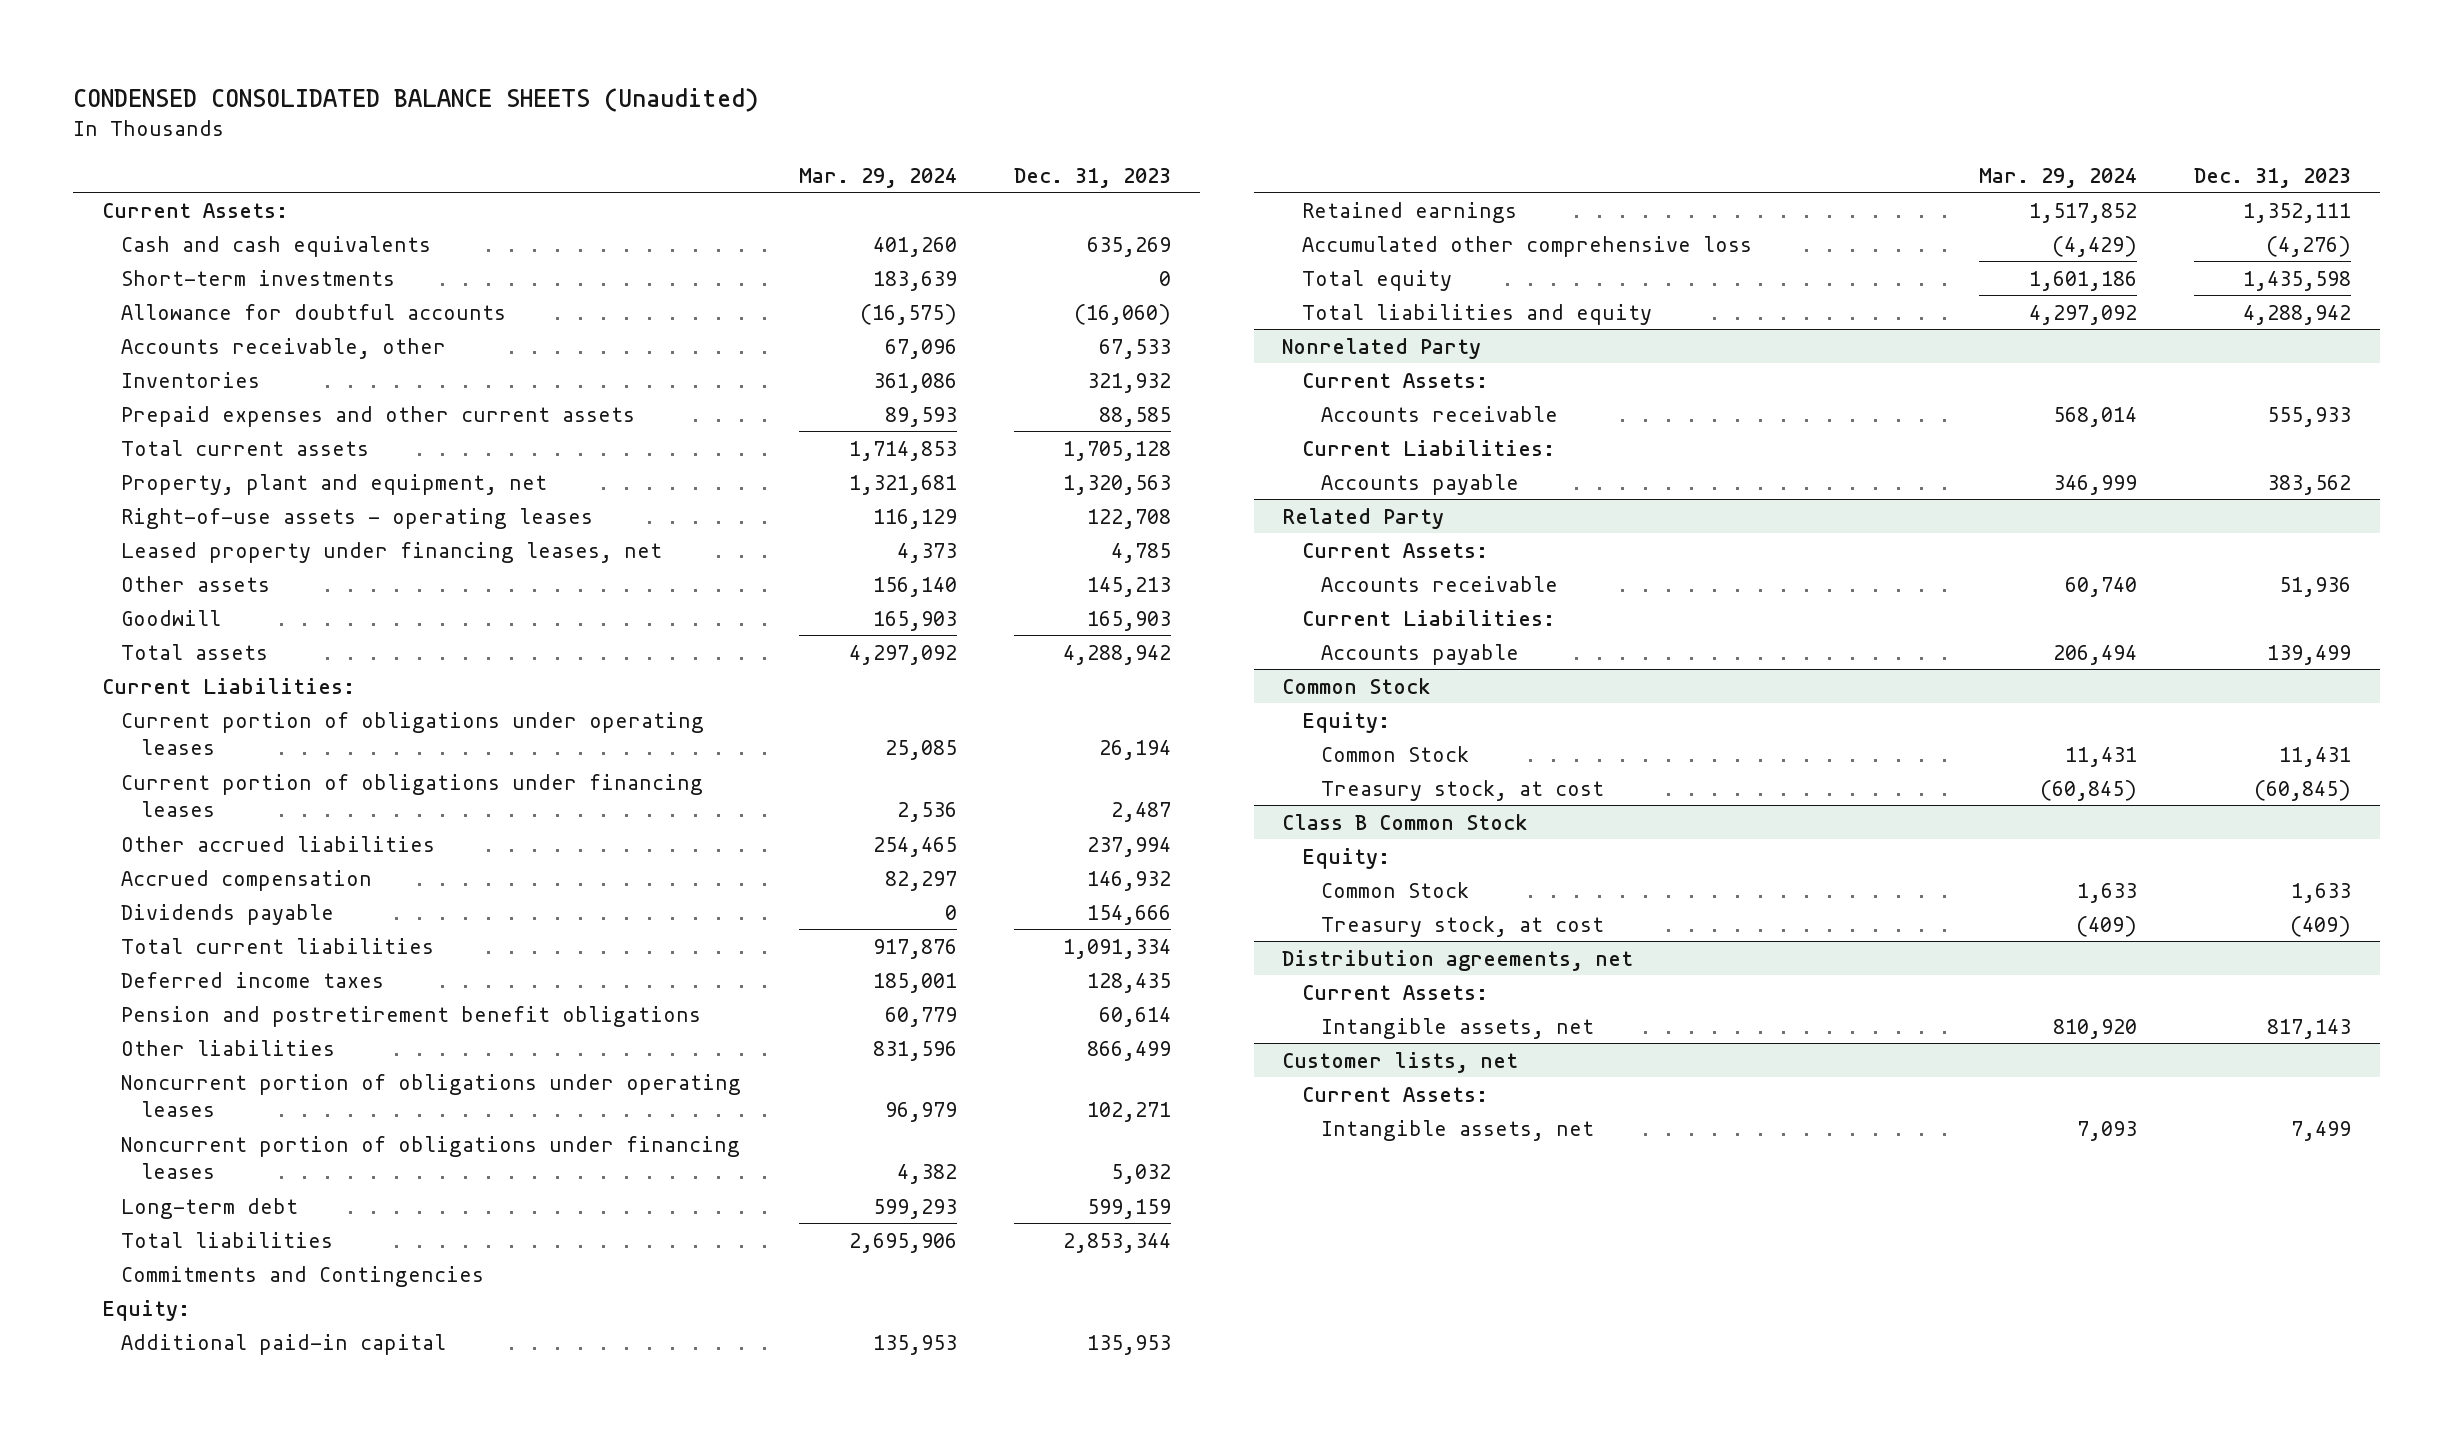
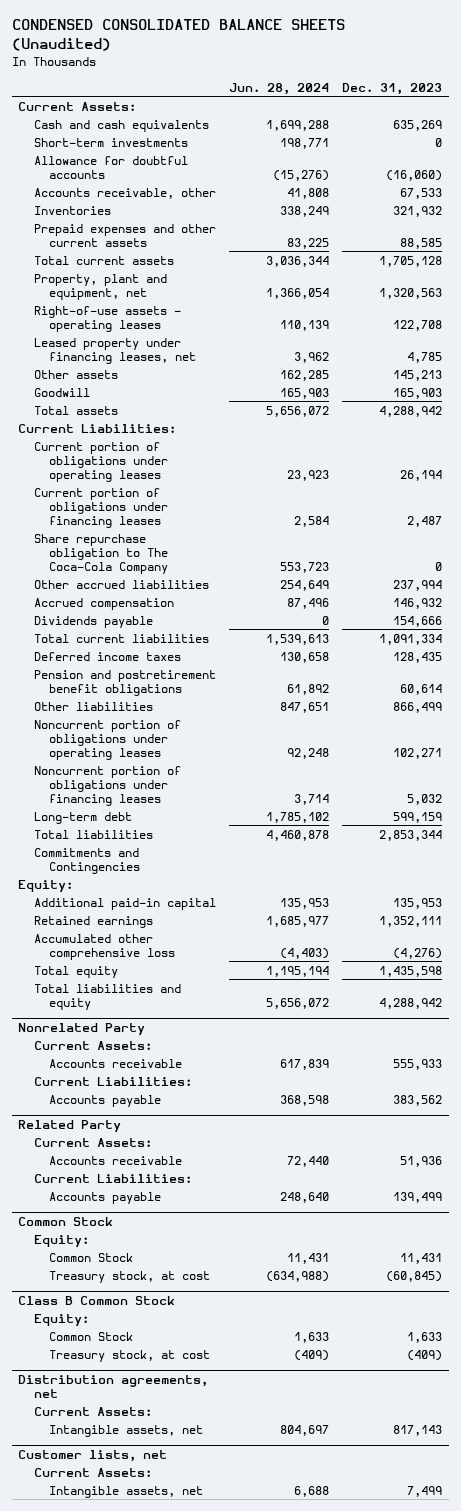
[798,167,957,188] Mar. 29, 2024 -> none
none -> [228,82,329,95] Jun. 28, 2024
none -> [33,533,169,574] Share repurchase obligation to The Coca-Cola Company

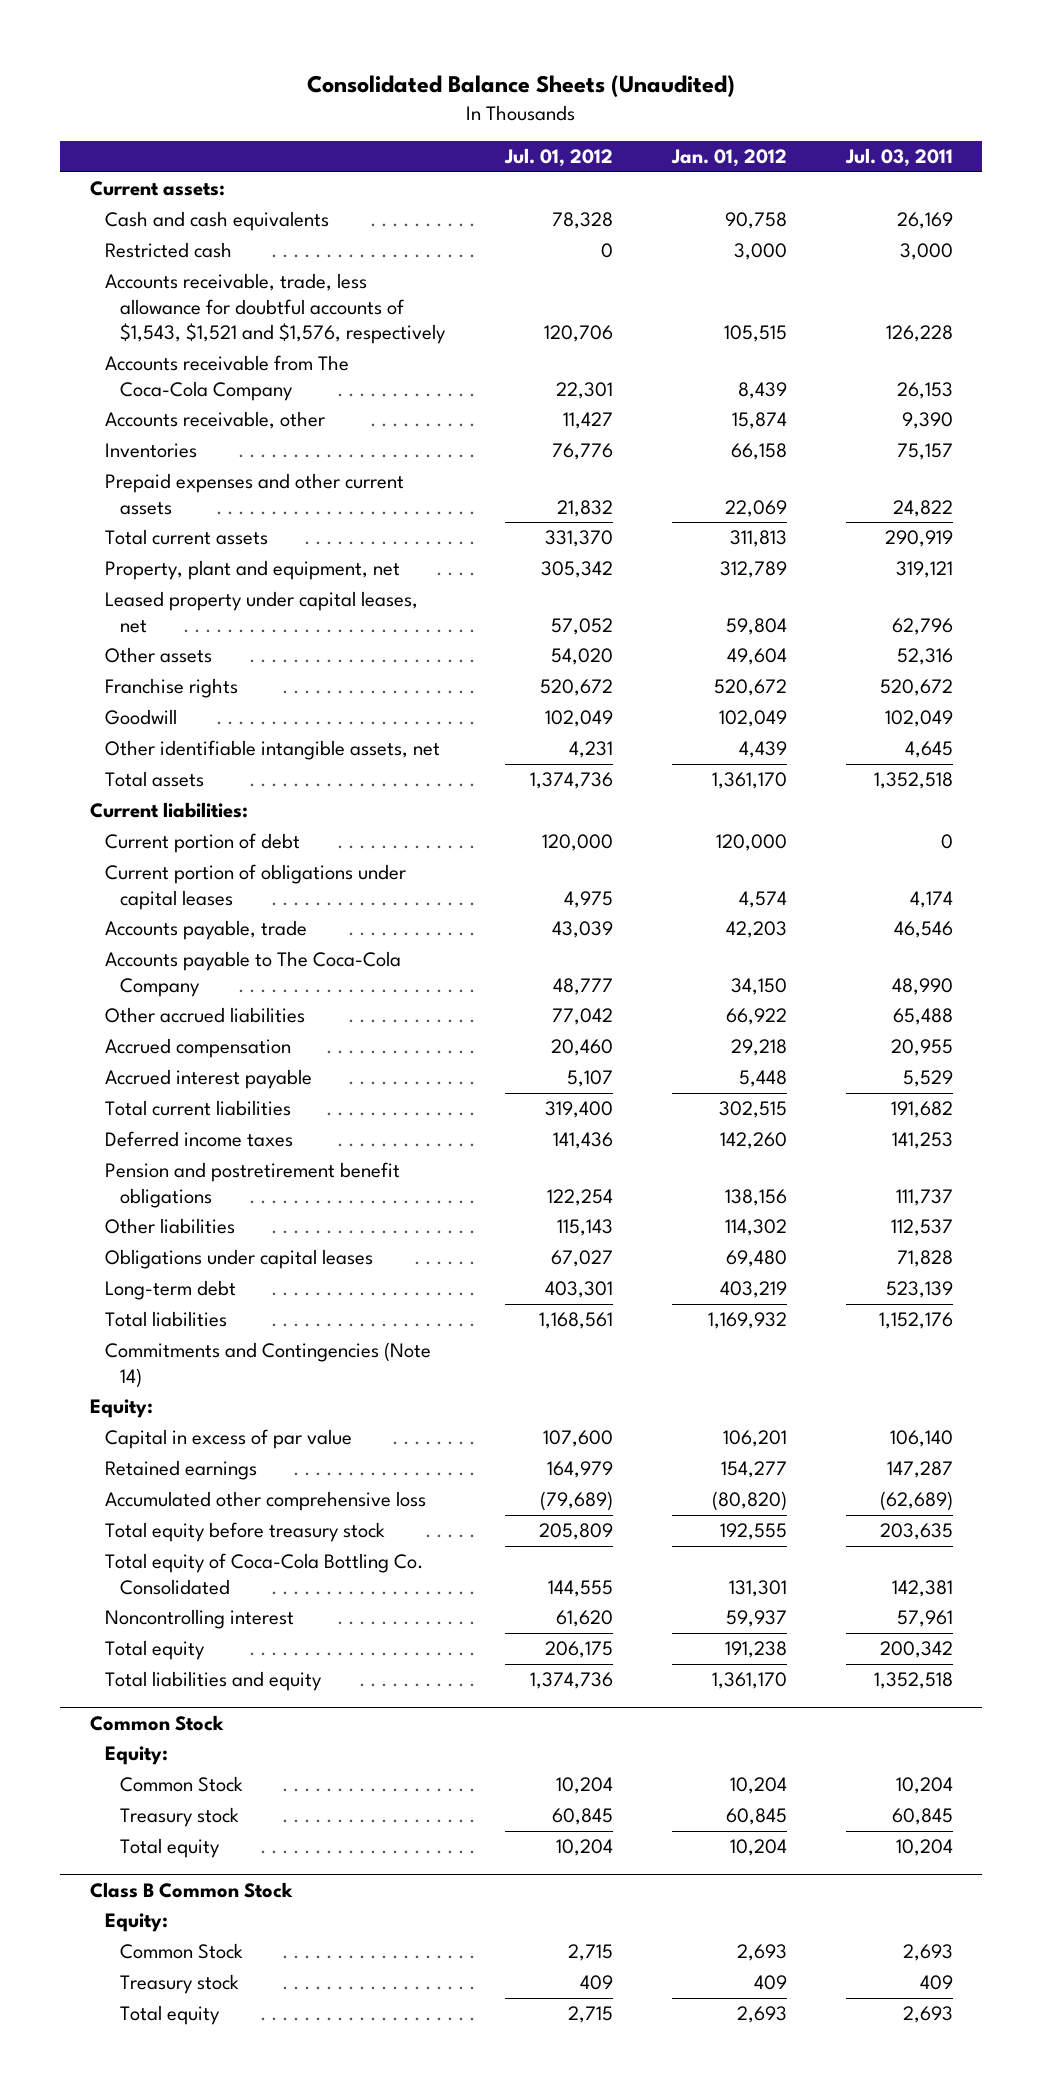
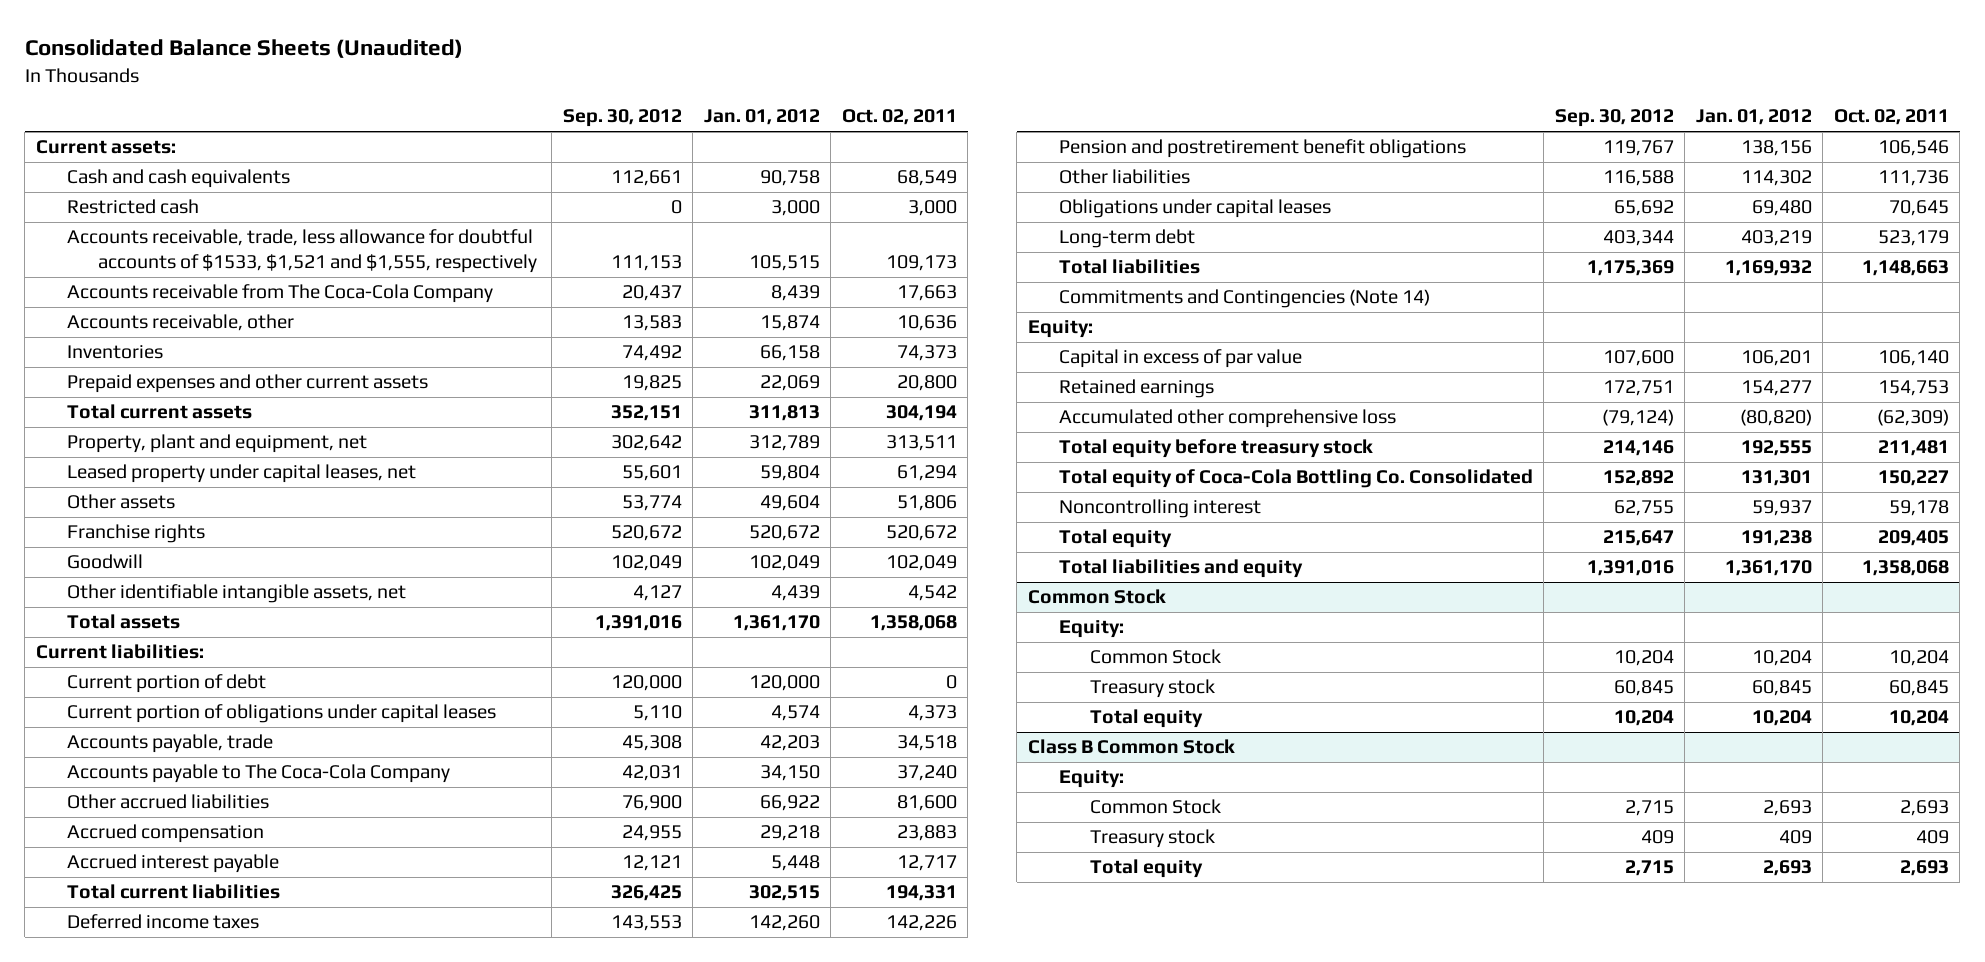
[503,148,613,168] Jul. 01, 2012 -> none
[844,148,953,168] Jul. 03, 2011 -> none
none -> [562,109,682,128] Sep. 30, 2012
none -> [841,109,957,126] Oct. 02, 2011
[105,273,447,345] Accounts receivable, trade, less allowance for doubtful accounts of $1,543, $1,521 and $1,576, respectively -> [66,229,537,274] Accounts receivable, trade, less allowance for doubtful accounts of $1533, $1,521 and $1,555, respectively

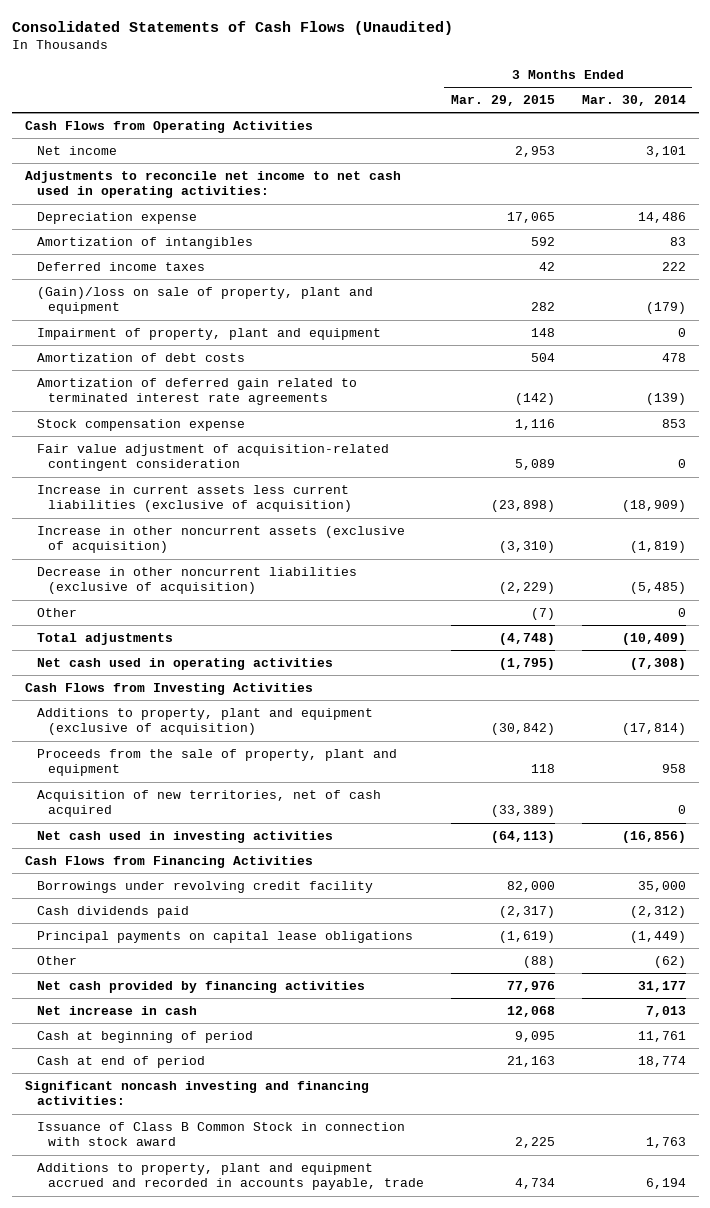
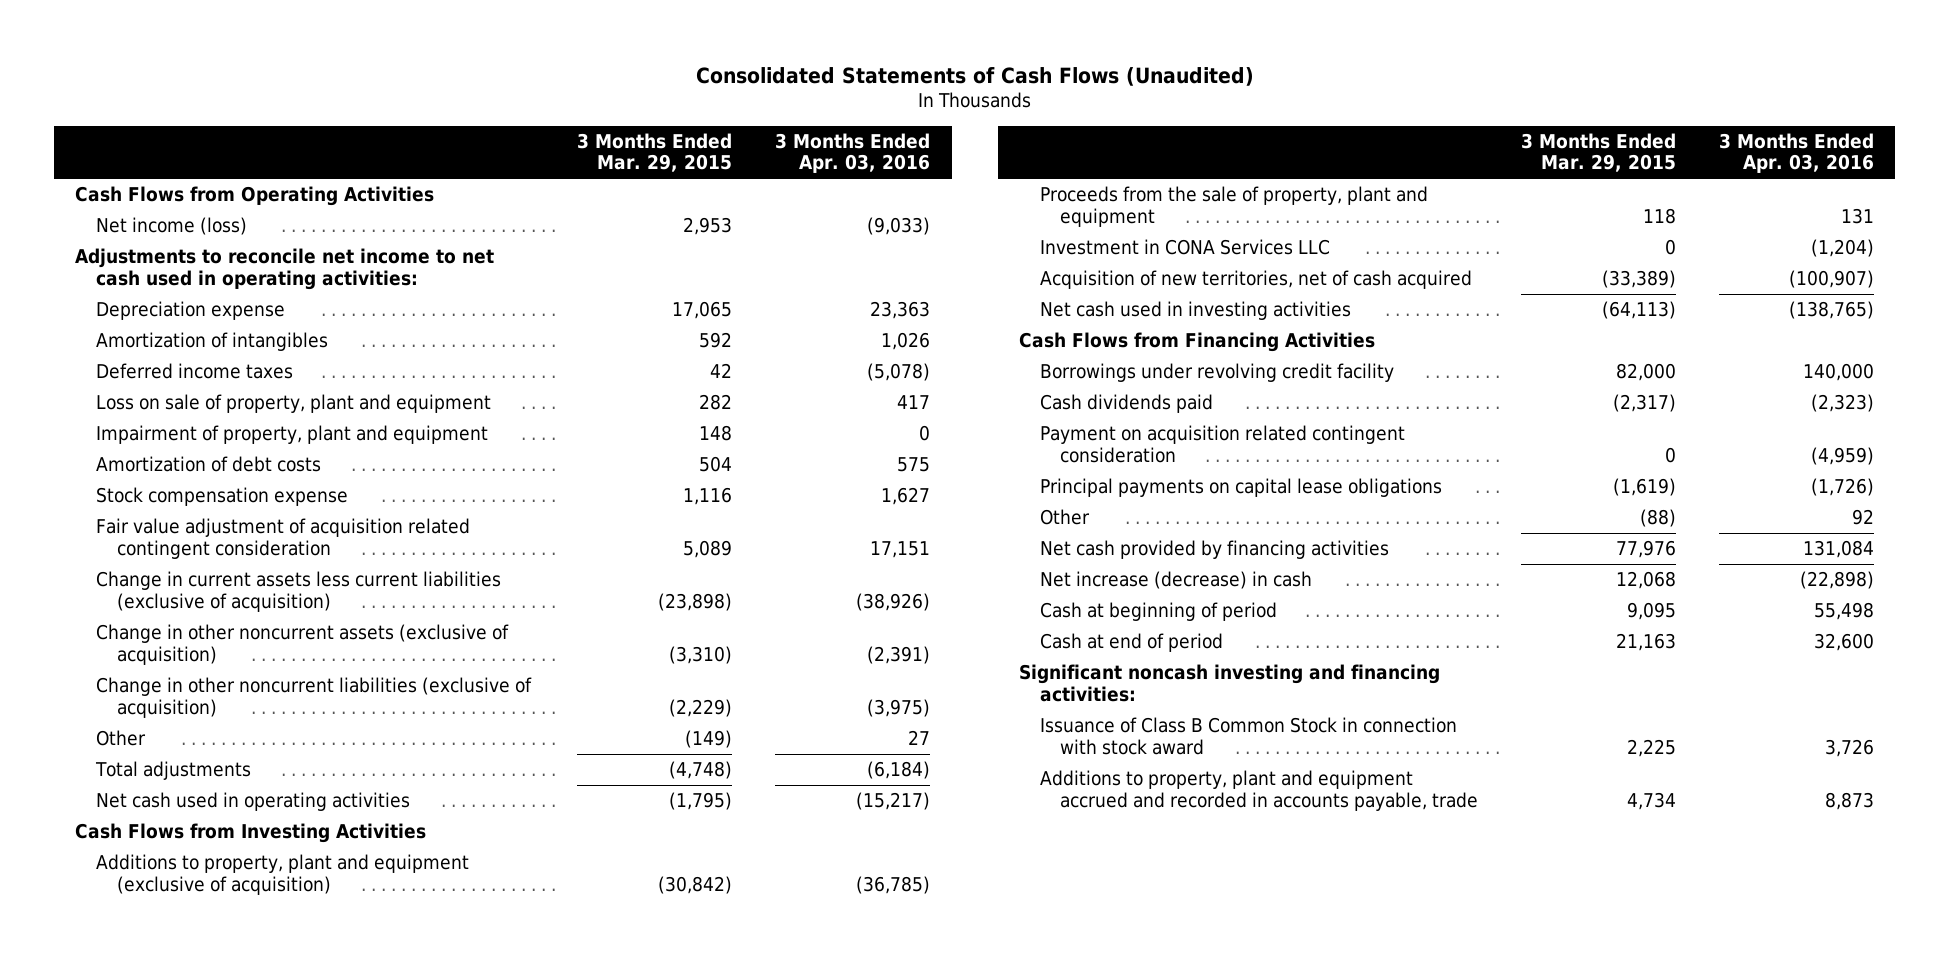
[581,94,686,106] Mar. 30, 2014 -> none
none -> [775,133,931,174] 3 Months Ended Apr. 03, 2016
[36,145,117,155] Net income -> [95,217,247,236] Net income (loss)
[36,286,373,315] (Gain)/loss on sale of property, plant and equipment -> [95,394,491,414] Loss on sale of property, plant and equipment
[36,377,357,406] Amortization of deferred gain related to terminated interest rate agreements -> none
[36,443,389,472] Fair value adjustment of acquisition-related contingent consideration -> [95,518,470,559] Fair value adjustment of acquisition related contingent consideration
[36,484,353,513] Increase in current assets less current liabilities (exclusive of acquisition) -> [95,571,501,612] Change in current assets less current liabilities (exclusive of acquisition)
[36,525,405,554] Increase in other noncurrent assets (exclusive of acquisition) -> [95,624,509,665] Change in other noncurrent assets (exclusive of acquisition)
[36,566,357,595] Decrease in other noncurrent liabilities (exclusive of acquisition) -> [95,677,532,718] Change in other noncurrent liabilities (exclusive of acquisition)
[530,607,555,620] (7) -> [685,730,733,749] (149)
none -> [1039,239,1330,256] Investment in CONA Services LLC
none -> [1039,425,1405,463] Payment on acquisition related contingent consideration
[36,1005,197,1015] Net increase in cash -> [1039,571,1312,590] Net increase (decrease) in cash

